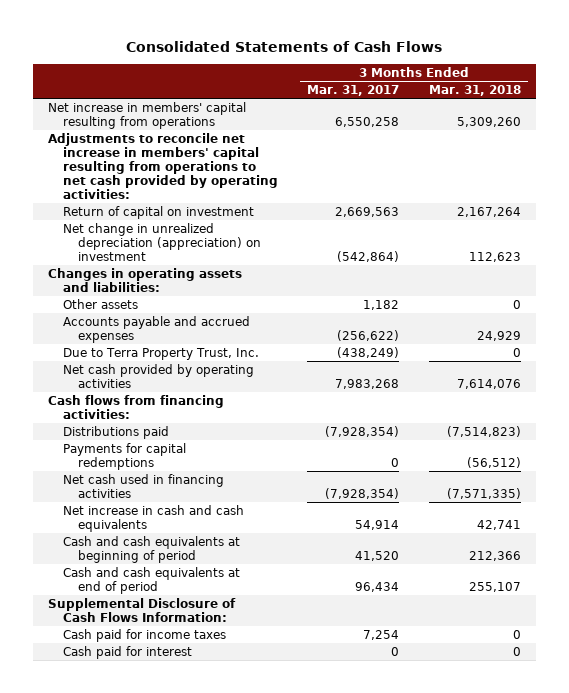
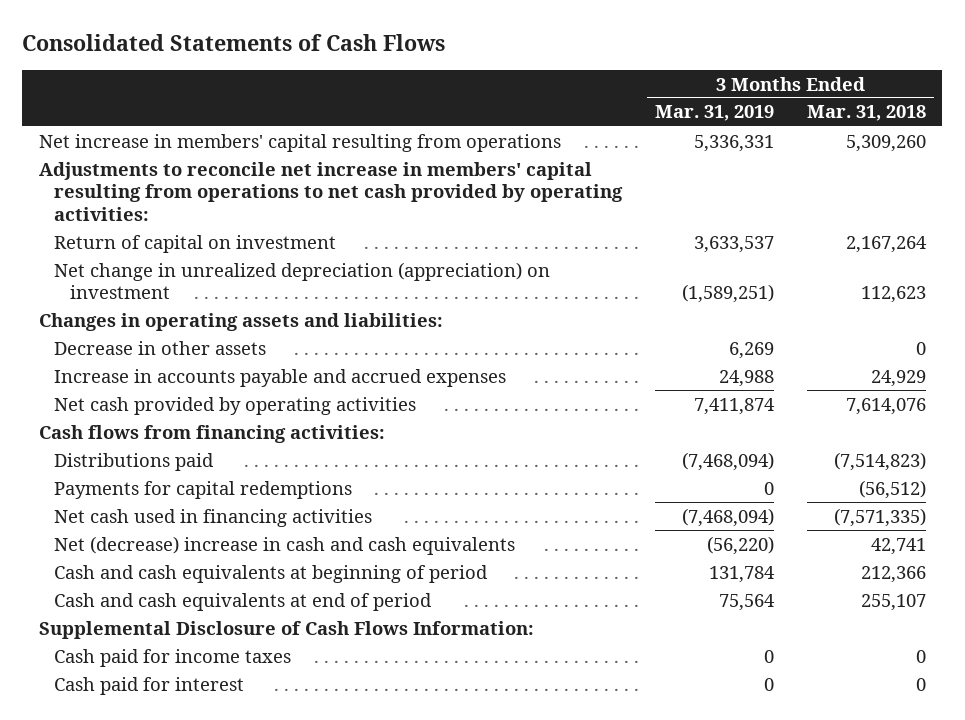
[307,85,400,97] Mar. 31, 2017 -> none
none -> [655,105,775,122] Mar. 31, 2019
[63,348,260,361] Due to Terra Property Trust, Inc. -> none
[63,299,139,310] Other assets -> [54,340,267,355] Decrease in other assets
[63,316,251,344] Accounts payable and accrued expenses -> [54,368,507,387] Increase in accounts payable and accrued expenses
[63,505,245,533] Net increase in cash and cash equivalents -> [54,535,516,555] Net (decrease) increase in cash and cash equivalents

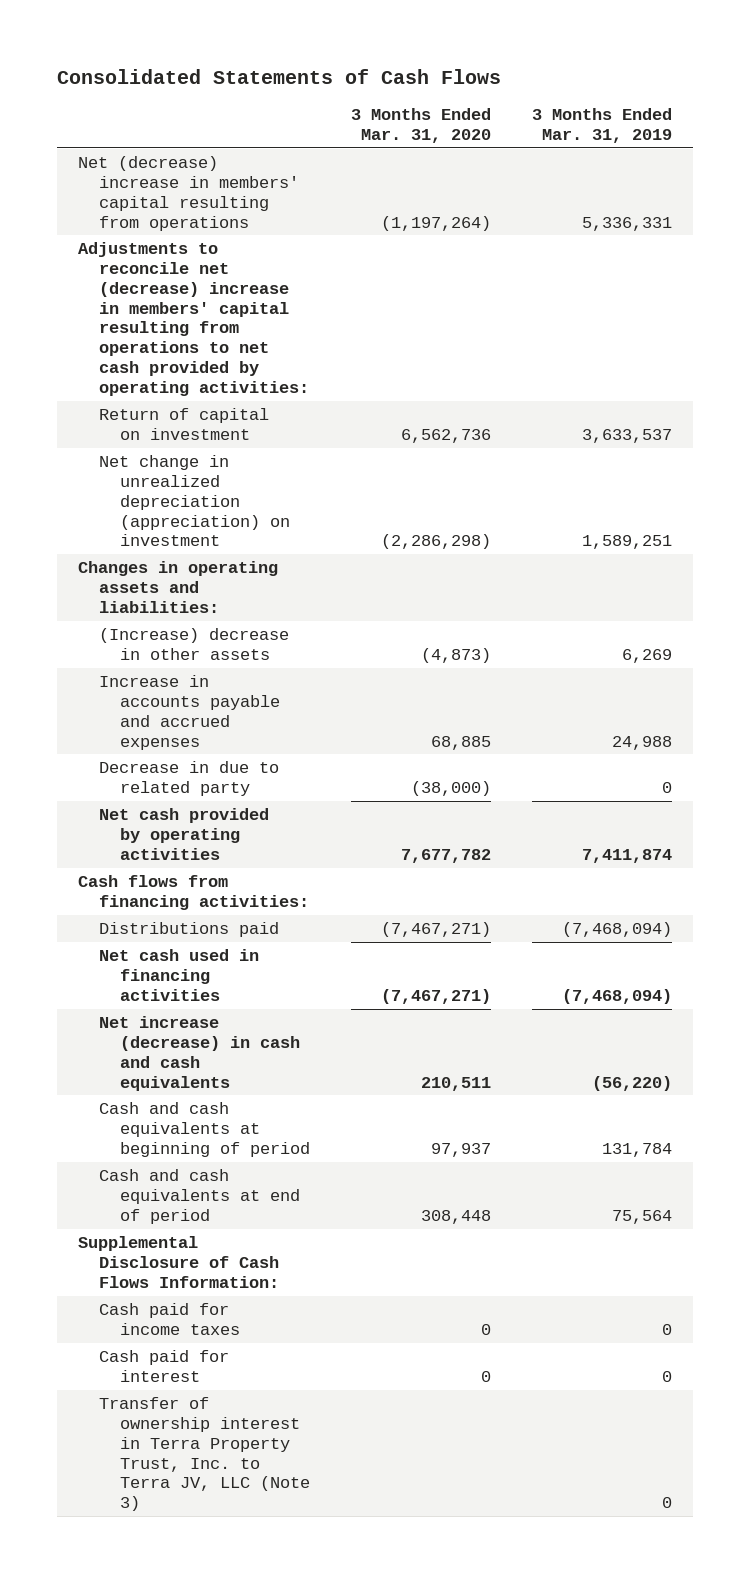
[806,105,926,122] Mar. 31, 2018 -> none
none -> [350,108,491,143] 3 Months Ended Mar. 31, 2020
[38,133,561,152] Net increase in members' capital resulting from operations -> [77,156,299,231] Net (decrease) increase in members' capital resulting from operations
[38,161,624,221] Adjustments to reconcile net increase in members' capital resulting from operations to net cash provided by operating activities: -> [77,242,309,396] Adjustments to reconcile net (decrease) increase in members' capital resulting from operations to net cash provided by operating activities:
[682,284,775,304] (1,589,251) -> [582,535,673,550] 1,589,251
[54,340,267,355] Decrease in other assets -> [98,628,289,660] (Increase) decrease in other assets
none -> [98,761,279,796] Decrease in due to related party
[54,480,353,499] Payments for capital redemptions -> none
[54,535,516,555] Net (decrease) increase in cash and cash equivalents -> [98,1016,300,1091] Net increase (decrease) in cash and cash equivalents
none -> [98,1397,310,1512] Transfer of ownership interest in Terra Property Trust, Inc. to Terra JV, LLC (Note 3)

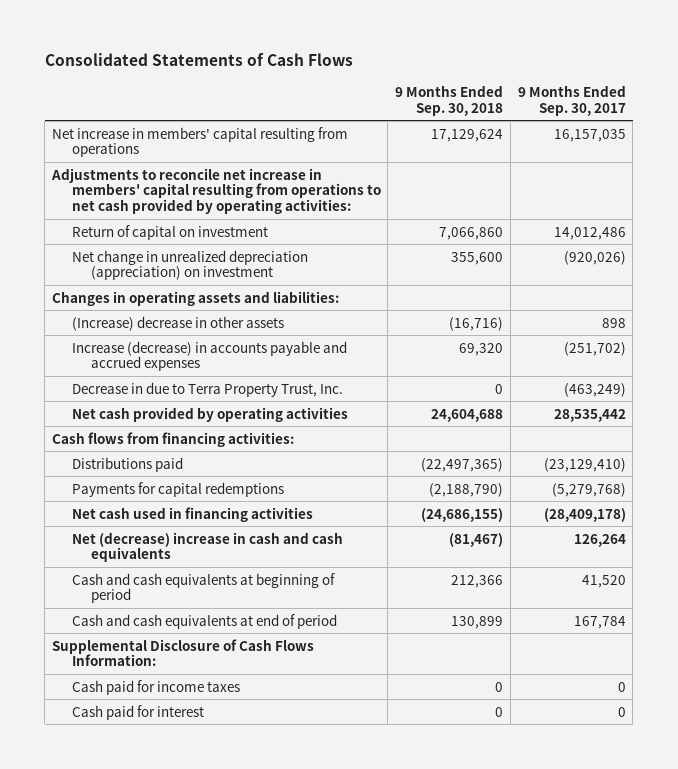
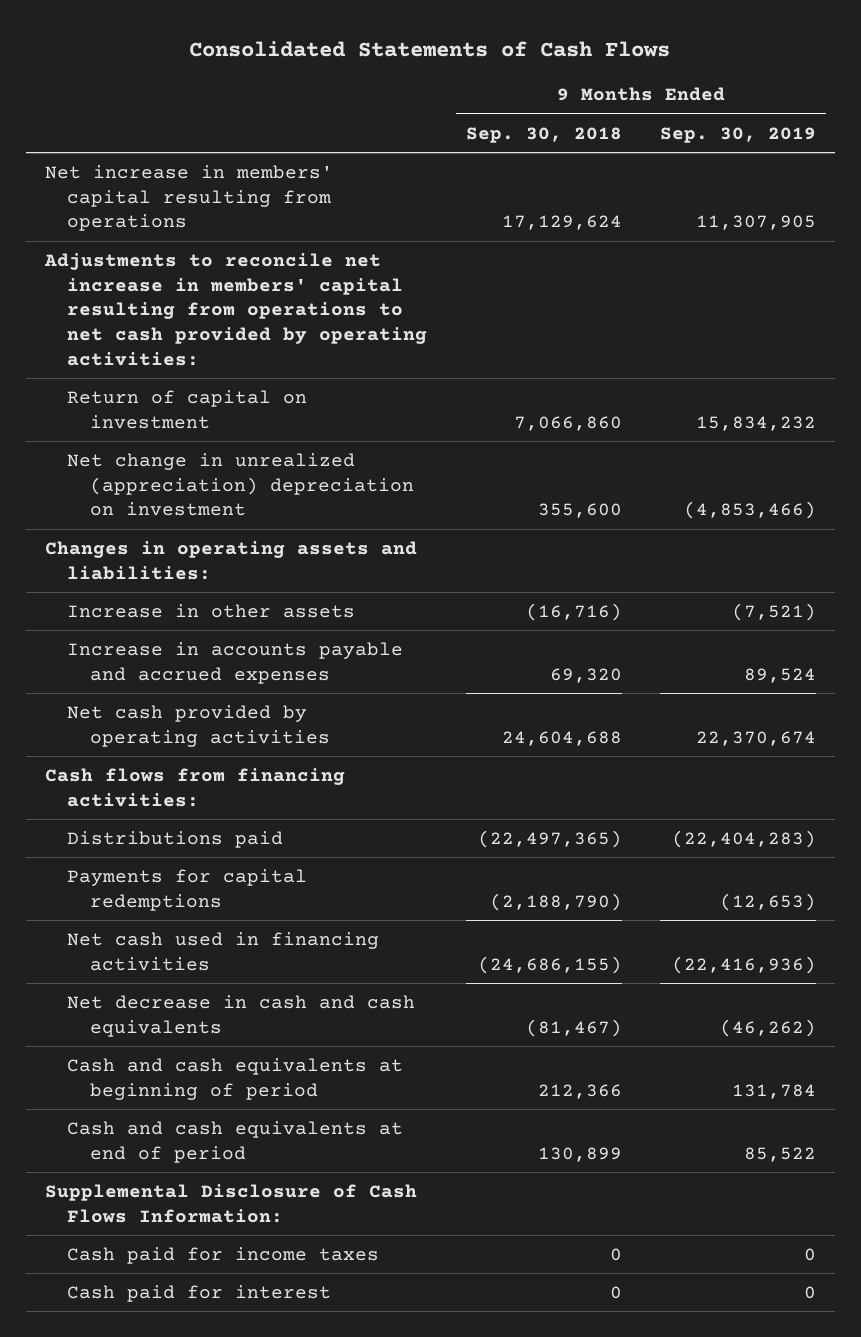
[517,85,626,116] 9 Months Ended Sep. 30, 2017 -> none
none -> [660,126,817,143] Sep. 30, 2019
[71,249,308,281] Net change in unrealized depreciation (appreciation) on investment -> [67,452,414,517] Net change in unrealized (appreciation) depreciation on investment
[71,381,343,397] Decrease in due to Terra Property Trust, Inc. -> none
[71,315,284,331] (Increase) decrease in other assets -> [67,603,356,618] Increase in other assets
[71,340,347,372] Increase (decrease) in accounts payable and accrued expenses -> [67,641,404,684] Increase in accounts payable and accrued expenses
[71,531,343,563] Net (decrease) increase in cash and cash equivalents -> [67,994,416,1037] Net decrease in cash and cash equivalents

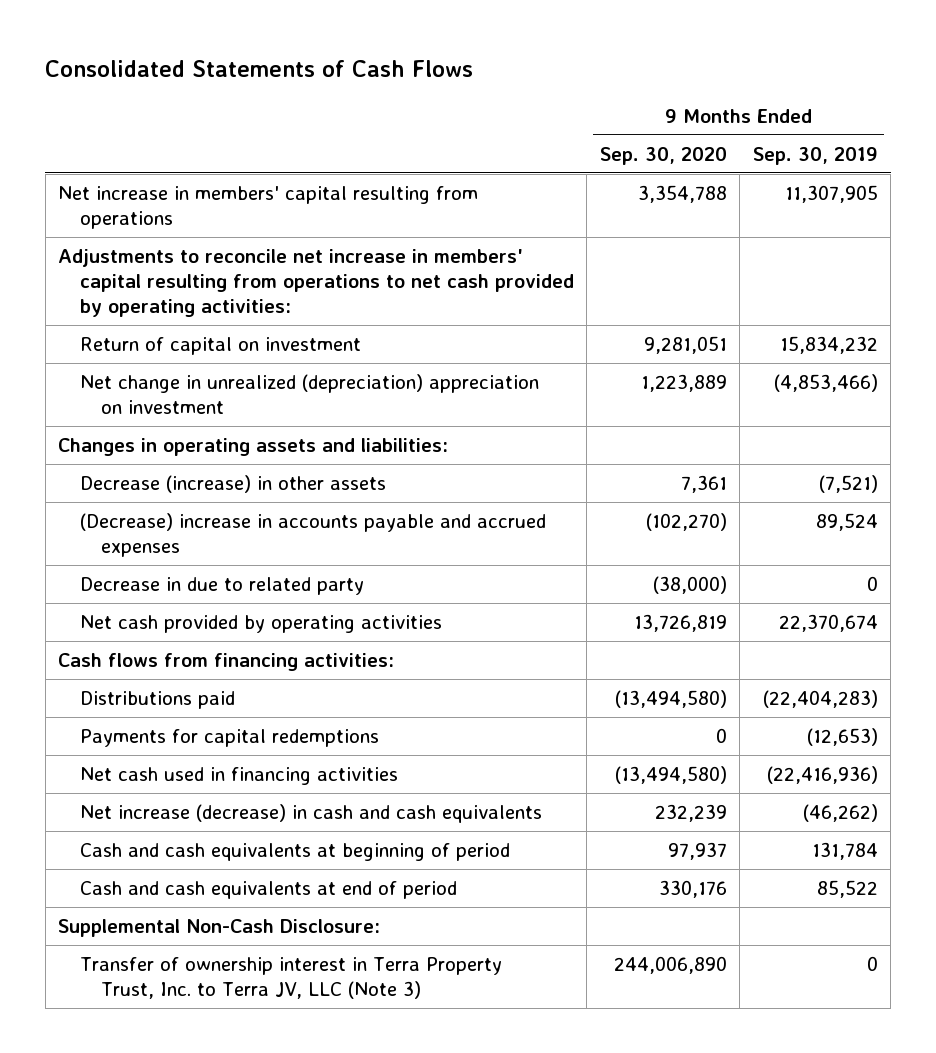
[465,126,622,143] Sep. 30, 2018 -> none
none -> [599,146,727,165] Sep. 30, 2020
[67,452,414,517] Net change in unrealized (appreciation) depreciation on investment -> [79,373,539,415] Net change in unrealized (depreciation) appreciation on investment
[67,603,356,618] Increase in other assets -> [79,474,386,493] Decrease (increase) in other assets
[67,641,404,684] Increase in accounts payable and accrued expenses -> [79,512,546,558] (Decrease) increase in accounts payable and accrued expenses
none -> [79,576,364,595] Decrease in due to related party
[67,994,416,1037] Net decrease in cash and cash equivalents -> [79,803,542,823] Net increase (decrease) in cash and cash equivalents
[67,1246,380,1264] Cash paid for income taxes -> none
[67,1284,332,1302] Cash paid for interest -> none
[44,1183,417,1223] Supplemental Disclosure of Cash Flows Information: -> [58,918,381,937] Supplemental Non-Cash Disclosure:
none -> [79,956,502,1000] Transfer of ownership interest in Terra Property Trust, Inc. to Terra JV, LLC (Note 3)

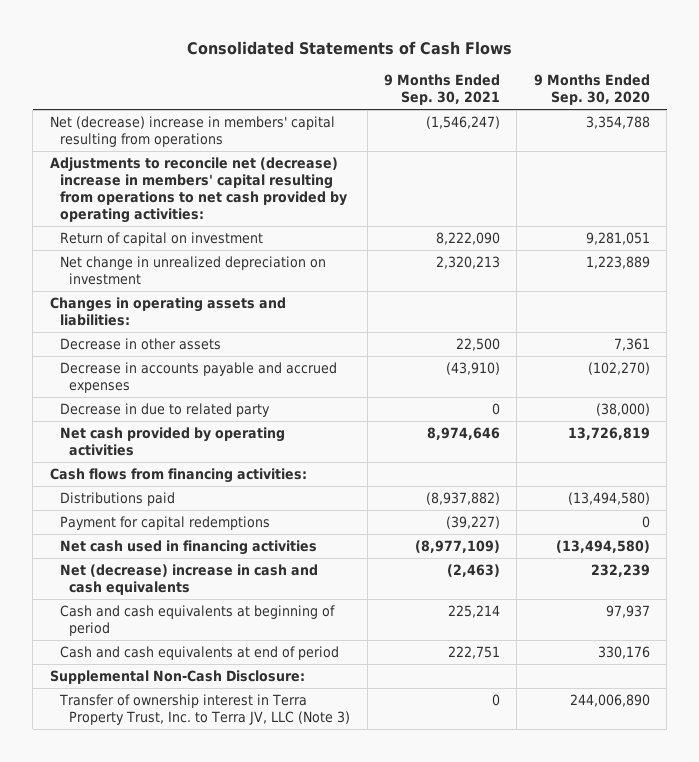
[752,146,878,165] Sep. 30, 2019 -> none
none -> [384,74,501,106] 9 Months Ended Sep. 30, 2021
[58,185,479,230] Net increase in members' capital resulting from operations -> [49,116,335,148] Net (decrease) increase in members' capital resulting from operations
[58,248,574,318] Adjustments to reconcile net increase in members' capital resulting from operations to net cash provided by operating activities: -> [49,157,347,223] Adjustments to reconcile net (decrease) increase in members' capital resulting from operations to net cash provided by operating activities:
[79,373,539,415] Net change in unrealized (depreciation) appreciation on investment -> [59,256,326,286] Net change in unrealized depreciation on investment
[79,474,386,493] Decrease (increase) in other assets -> [59,338,221,351] Decrease in other assets
[79,512,546,558] (Decrease) increase in accounts payable and accrued expenses -> [59,362,337,394] Decrease in accounts payable and accrued expenses
[79,728,379,747] Payments for capital redemptions -> [59,516,270,531] Payment for capital redemptions
[79,803,542,823] Net increase (decrease) in cash and cash equivalents -> [59,564,318,596] Net (decrease) increase in cash and cash equivalents

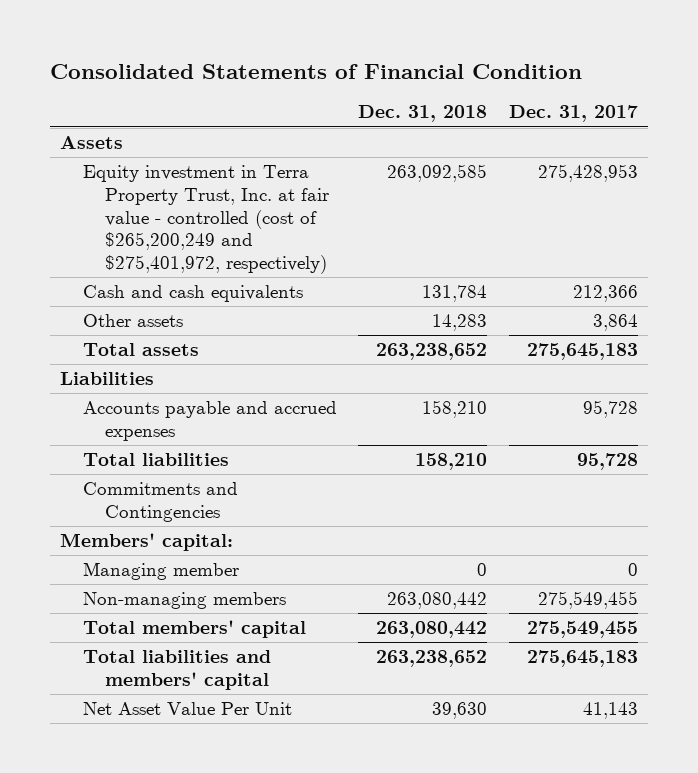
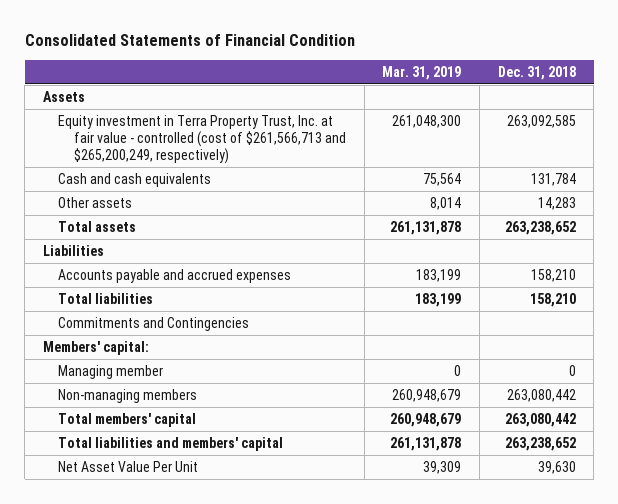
[508,105,638,123] Dec. 31, 2017 -> none
none -> [382,65,462,80] Mar. 31, 2019
[82,165,329,275] Equity investment in Terra Property Trust, Inc. at fair value - controlled (cost of $265,200,249 and $275,401,972, respectively) -> [58,114,346,165] Equity investment in Terra Property Trust, Inc. at fair value - controlled (cost of $261,566,713 and $265,200,249, respectively)

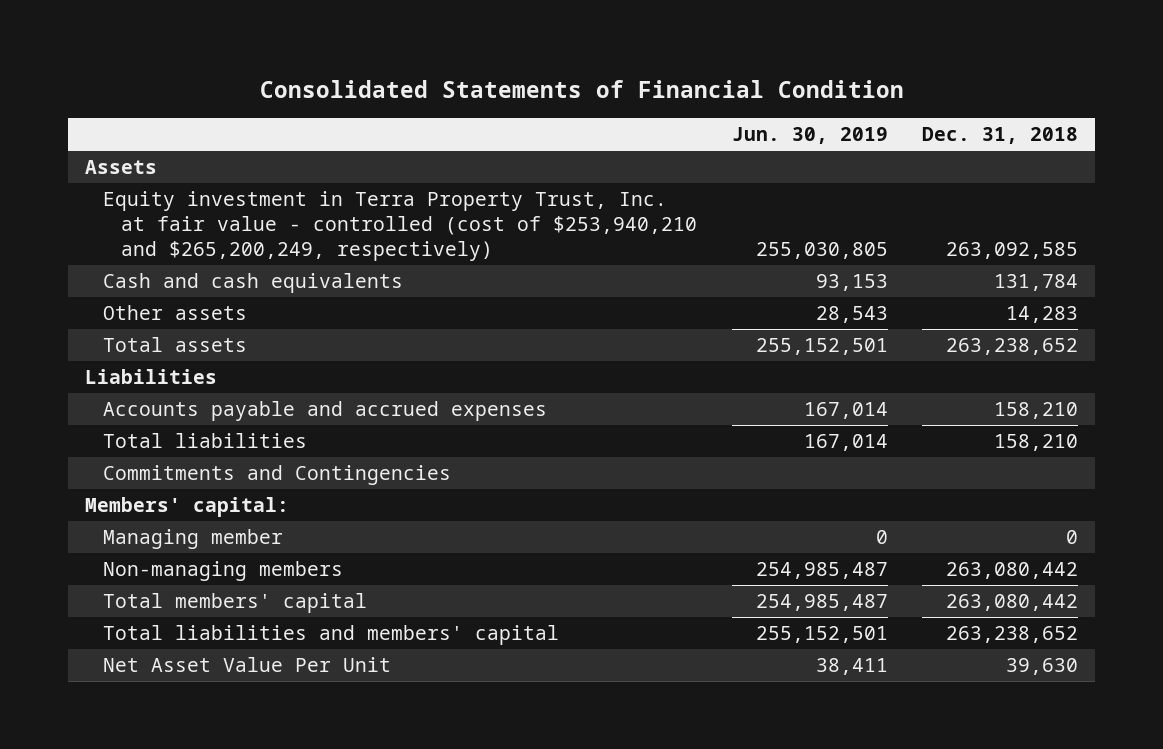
[382,65,462,80] Mar. 31, 2019 -> none
none -> [731,126,888,144] Jun. 30, 2019
[58,114,346,165] Equity investment in Terra Property Trust, Inc. at fair value - controlled (cost of $261,566,713 and $265,200,249, respectively) -> [103,191,698,261] Equity investment in Terra Property Trust, Inc. at fair value - controlled (cost of $253,940,210 and $265,200,249, respectively)

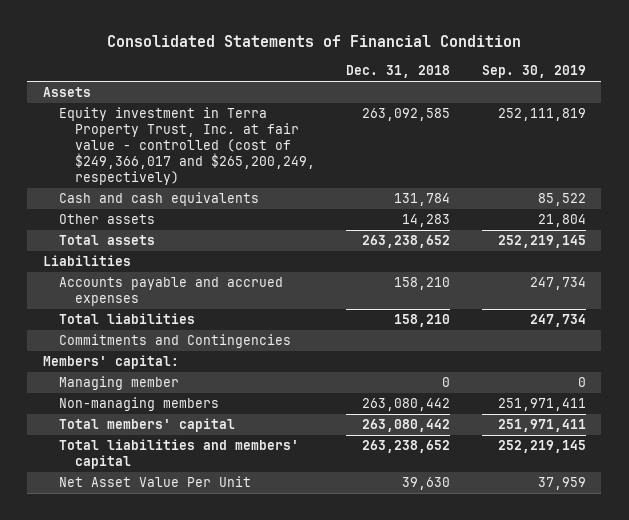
[731,126,888,144] Jun. 30, 2019 -> none
none -> [481,65,586,79] Sep. 30, 2019
[103,191,698,261] Equity investment in Terra Property Trust, Inc. at fair value - controlled (cost of $253,940,210 and $265,200,249, respectively) -> [58,107,315,186] Equity investment in Terra Property Trust, Inc. at fair value - controlled (cost of $249,366,017 and $265,200,249, respectively)

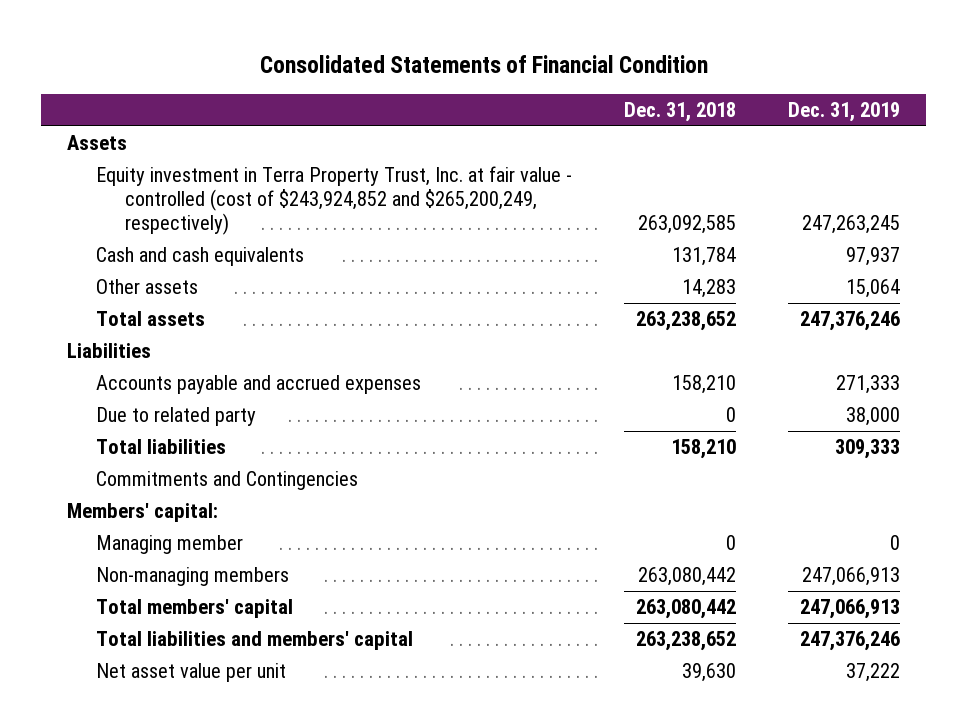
[481,65,586,79] Sep. 30, 2019 -> none
none -> [788,102,901,123] Dec. 31, 2019
[58,107,315,186] Equity investment in Terra Property Trust, Inc. at fair value - controlled (cost of $249,366,017 and $265,200,249, respectively) -> [95,166,572,235] Equity investment in Terra Property Trust, Inc. at fair value - controlled (cost of $243,924,852 and $265,200,249, respectively)
none -> [95,407,256,427] Due to related party
[58,476,251,488] Net Asset Value Per Unit -> [95,663,286,683] Net asset value per unit

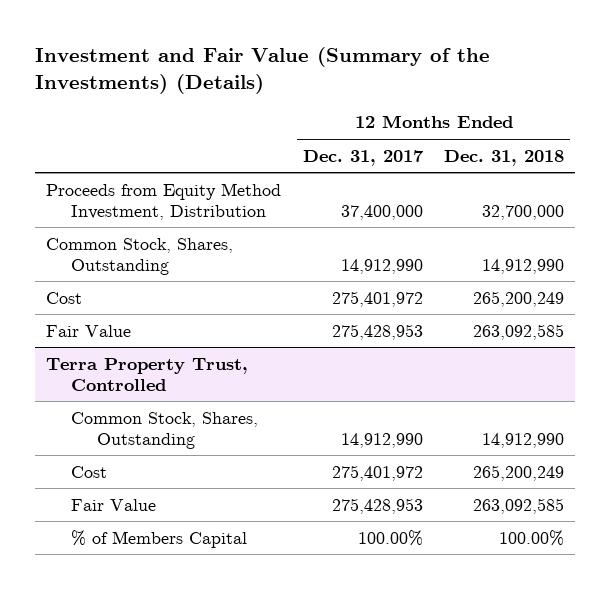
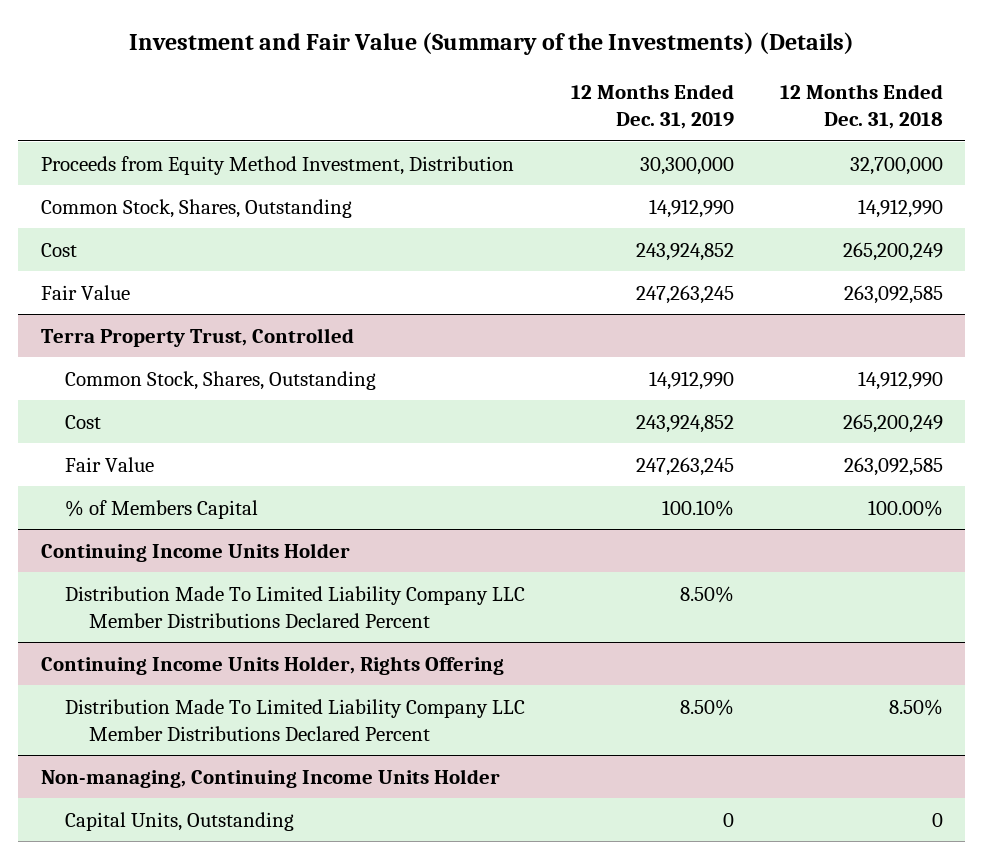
[302,149,424,166] Dec. 31, 2017 -> none
none -> [570,84,734,130] 12 Months Ended Dec. 31, 2019
none -> [40,542,350,562] Continuing Income Units Holder
none -> [64,585,525,628] Distribution Made To Limited Liability Company LLC Member Distributions Declared Percent
none -> [40,655,504,675] Continuing Income Units Holder, Rights Offering
none -> [64,698,525,741] Distribution Made To Limited Liability Company LLC Member Distributions Declared Percent
none -> [40,768,500,788] Non-managing, Continuing Income Units Holder
none -> [64,811,294,831] Capital Units, Outstanding

